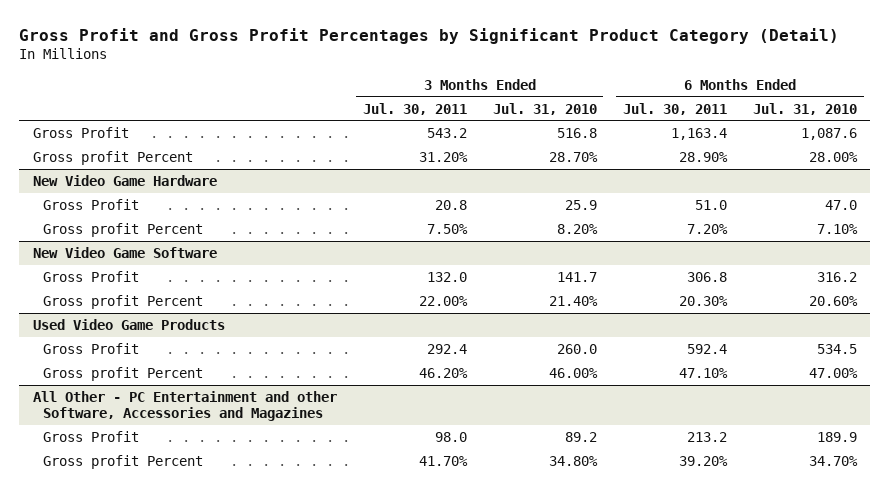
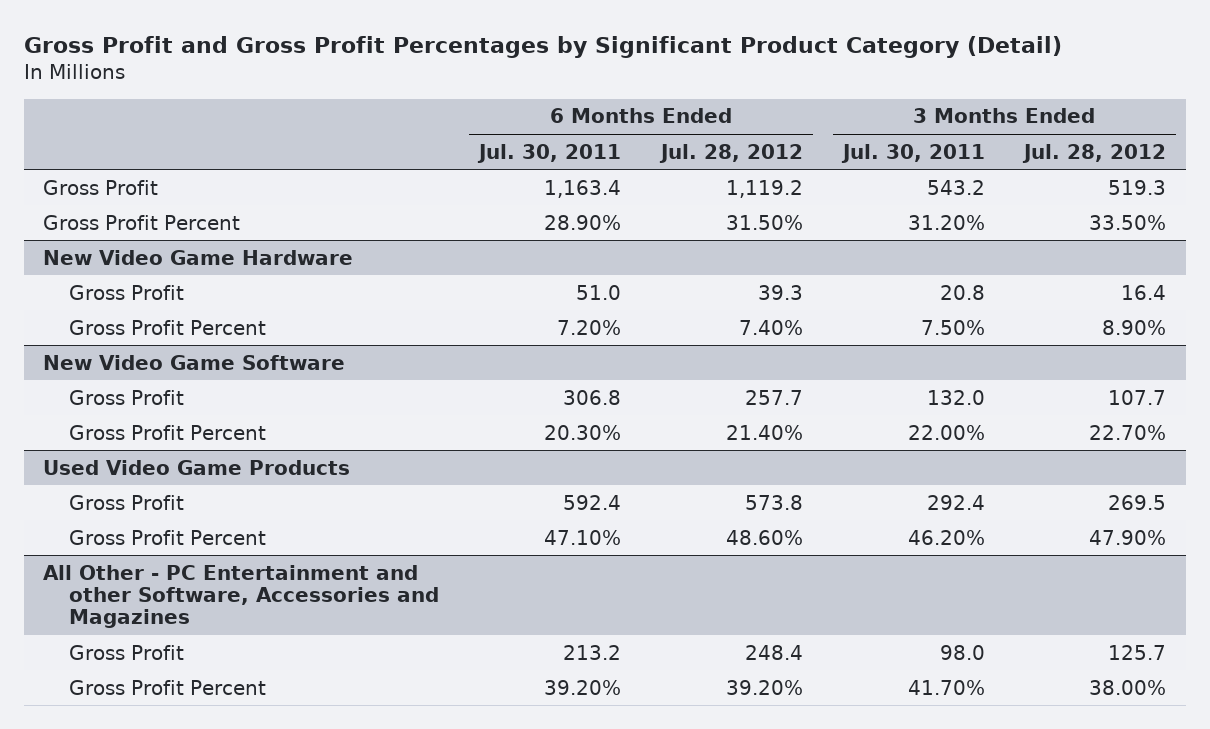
[492,102,597,115] Jul. 31, 2010 -> none
[753,102,858,115] Jul. 31, 2010 -> none
none -> [658,143,803,163] Jul. 28, 2012
none -> [1022,143,1167,163] Jul. 28, 2012
[32,150,193,165] Gross profit Percent -> [43,214,241,230] Gross Profit Percent
[42,222,203,237] Gross profit Percent -> [69,319,267,335] Gross Profit Percent
[42,294,203,309] Gross profit Percent -> [69,424,267,440] Gross Profit Percent
[42,366,203,381] Gross profit Percent -> [69,529,267,545] Gross Profit Percent
[42,454,203,469] Gross profit Percent -> [69,679,267,695] Gross Profit Percent

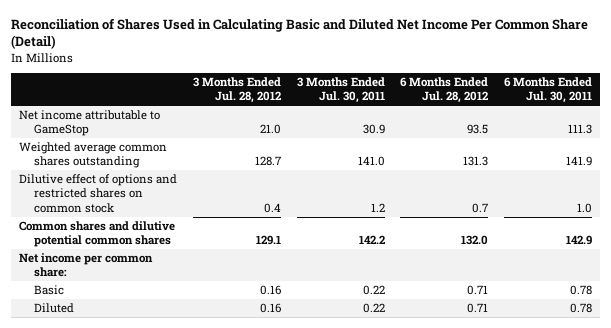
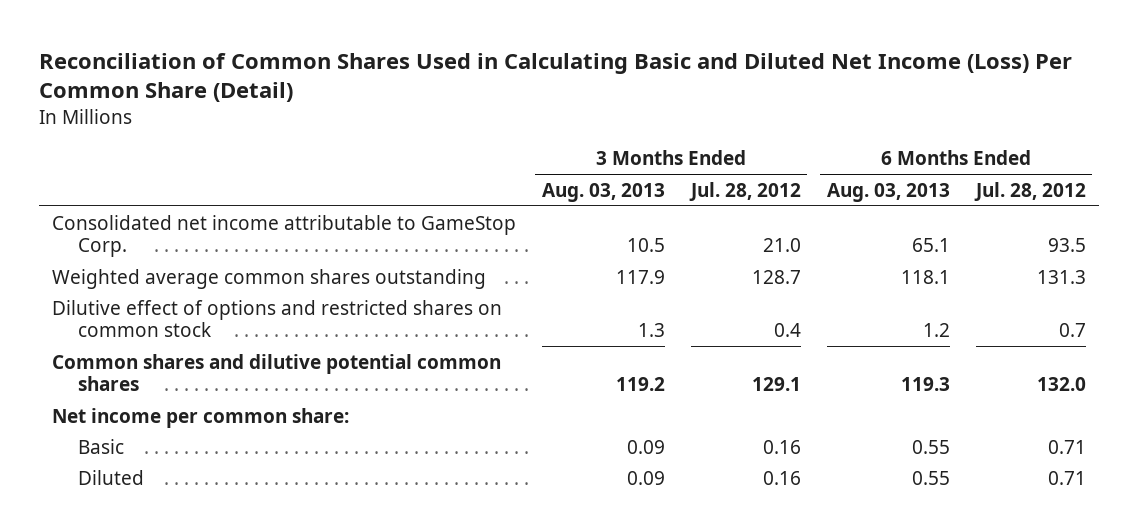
[11,17,589,50] Reconciliation of Shares Used in Calculating Basic and Diluted Net Income Per Common Share (Detail) -> [38,52,1072,103] Reconciliation of Common Shares Used in Calculating Basic and Diluted Net Income (Loss) Per Common Share (Detail)
[296,76,385,104] 3 Months Ended Jul. 30, 2011 -> none
[504,76,593,104] 6 Months Ended Jul. 30, 2011 -> none
none -> [541,182,665,202] Aug. 03, 2013
none -> [826,182,950,202] Aug. 03, 2013
[19,110,161,137] Net income attributable to GameStop -> [51,214,516,258] Consolidated net income attributable to GameStop Corp.

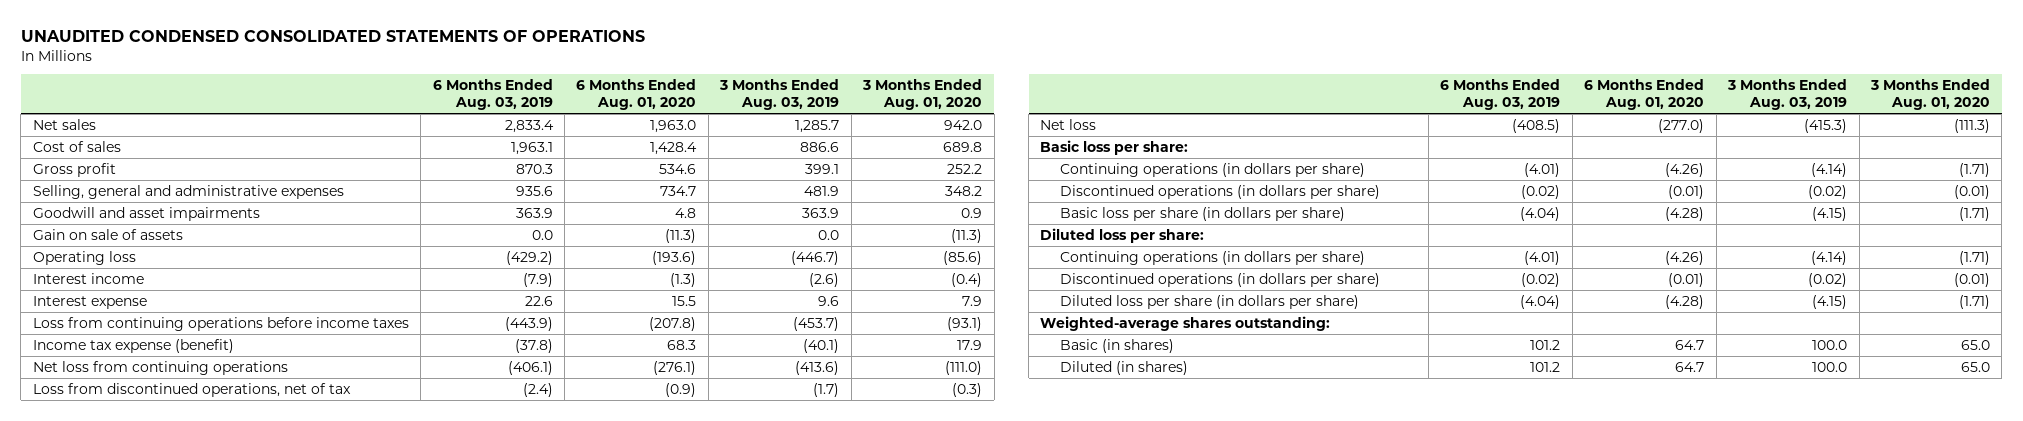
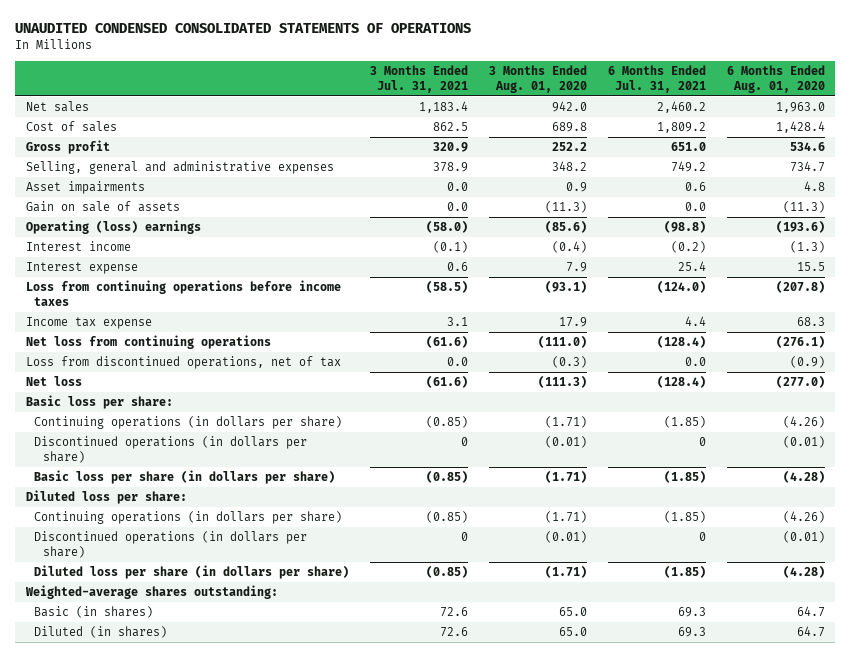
[432,79,553,111] 6 Months Ended Aug. 03, 2019 -> none
[719,79,840,111] 3 Months Ended Aug. 03, 2019 -> none
none -> [370,65,469,93] 3 Months Ended Jul. 31, 2021
none -> [607,65,706,93] 6 Months Ended Jul. 31, 2021
[32,206,260,221] Goodwill and asset impairments -> [25,181,145,195] Asset impairments
[32,250,136,265] Operating loss -> [25,220,201,235] Operating (loss) earnings
[32,338,234,353] Income tax expense (benefit) -> [25,317,152,330] Income tax expense

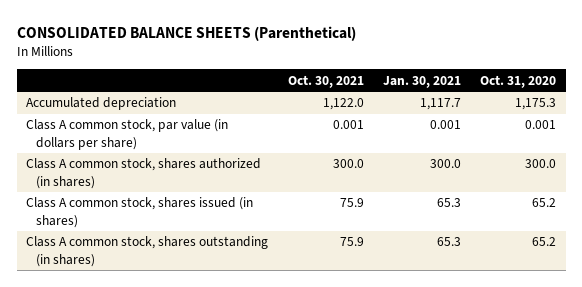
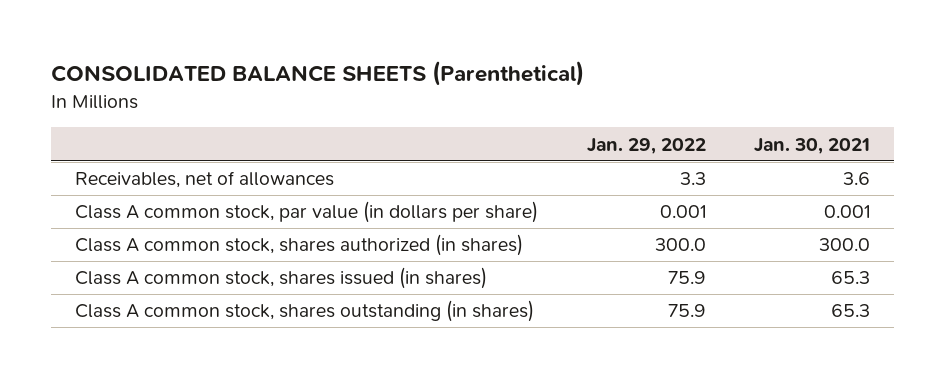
[287,74,364,88] Oct. 30, 2021 -> none
[479,74,556,88] Oct. 31, 2020 -> none
none -> [586,137,706,154] Jan. 29, 2022
[26,97,177,111] Accumulated depreciation -> none
none -> [75,171,335,189] Receivables, net of allowances

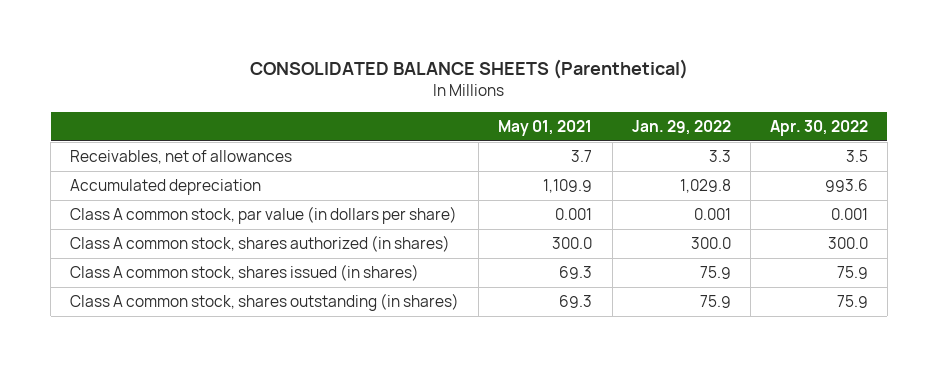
[753,137,870,154] Jan. 30, 2021 -> none
none -> [498,119,593,136] May 01, 2021
none -> [769,119,868,136] Apr. 30, 2022
none -> [70,179,262,196] Accumulated depreciation

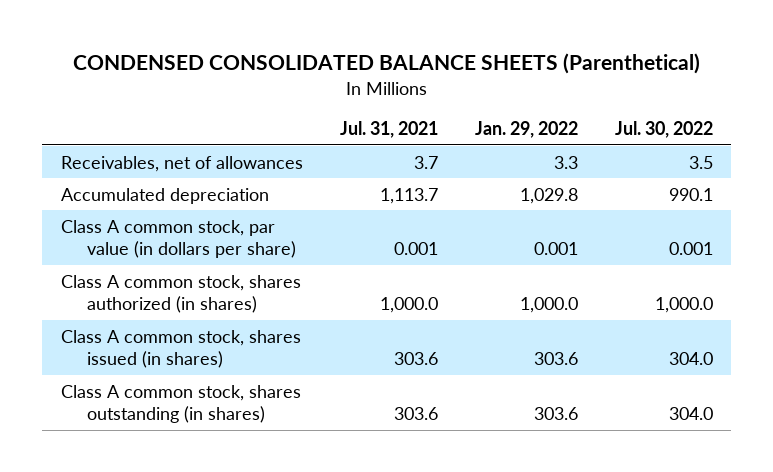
[250,58,689,79] CONSOLIDATED BALANCE SHEETS (Parenthetical) -> [72,53,700,75] CONDENSED CONSOLIDATED BALANCE SHEETS (Parenthetical)
[498,119,593,136] May 01, 2021 -> none
[769,119,868,136] Apr. 30, 2022 -> none
none -> [339,121,438,139] Jul. 31, 2021
none -> [614,121,713,139] Jul. 30, 2022
[690,237,731,250] 300.0 -> [519,297,578,314] 1,000.0
[699,266,731,280] 75.9 -> [533,352,578,366] 303.6
[699,295,731,309] 75.9 -> [533,407,578,421] 303.6

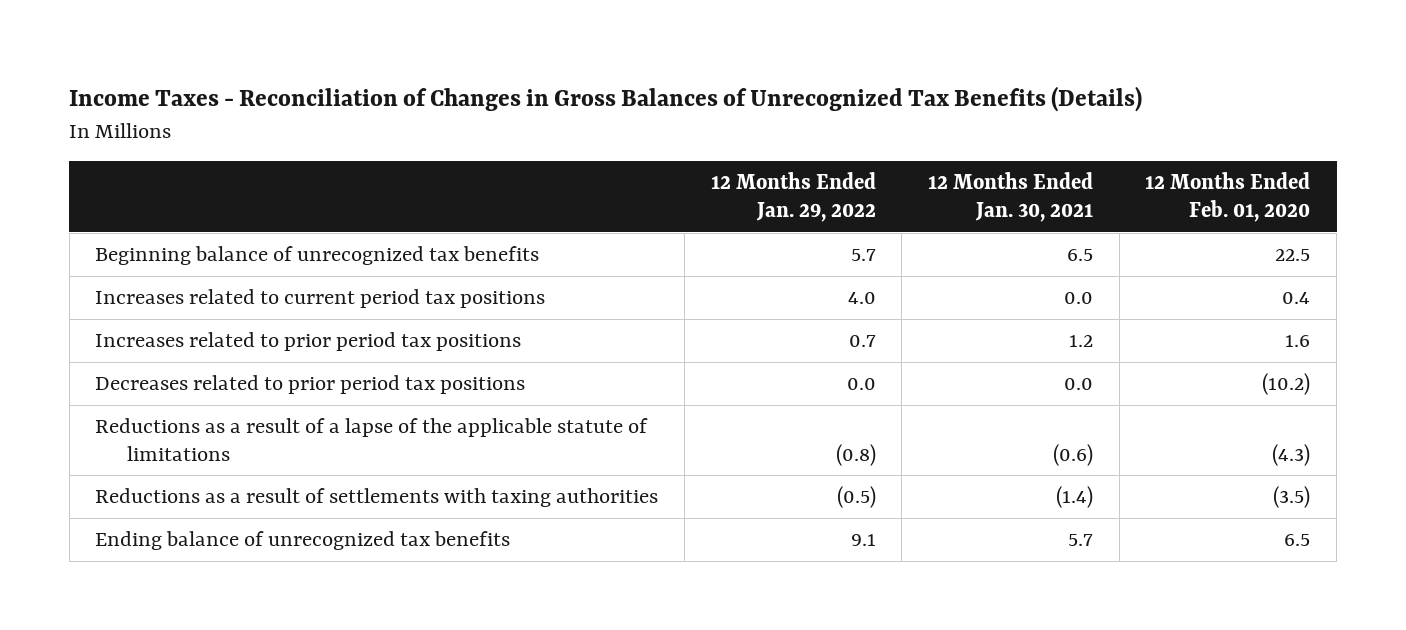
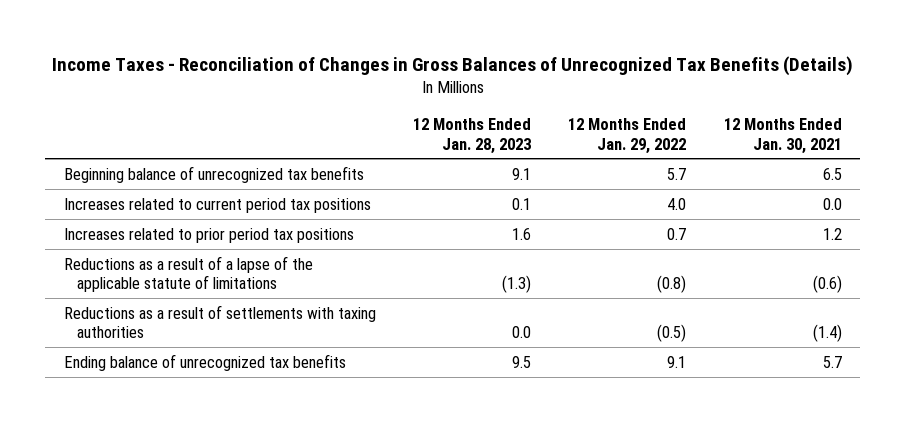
[1145,172,1311,222] 12 Months Ended Feb. 01, 2020 -> none
none -> [413,118,532,154] 12 Months Ended Jan. 28, 2023
[95,374,526,394] Decreases related to prior period tax positions -> none

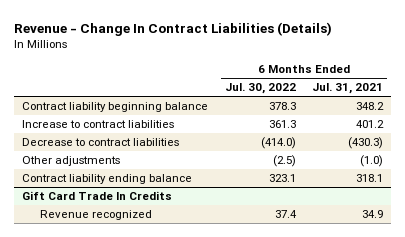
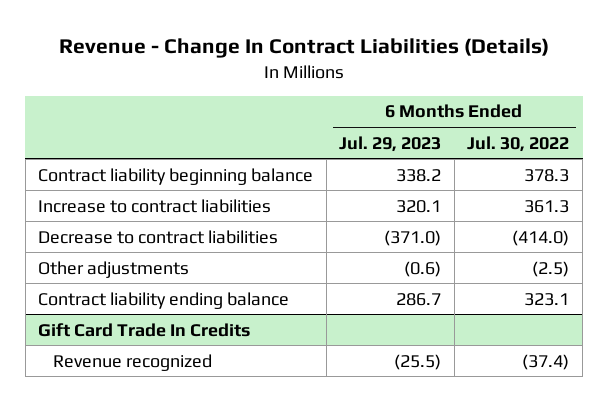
[311,83,383,95] Jul. 31, 2021 -> none
none -> [339,135,442,152] Jul. 29, 2023
[274,210,297,219] 37.4 -> [522,353,570,370] (37.4)

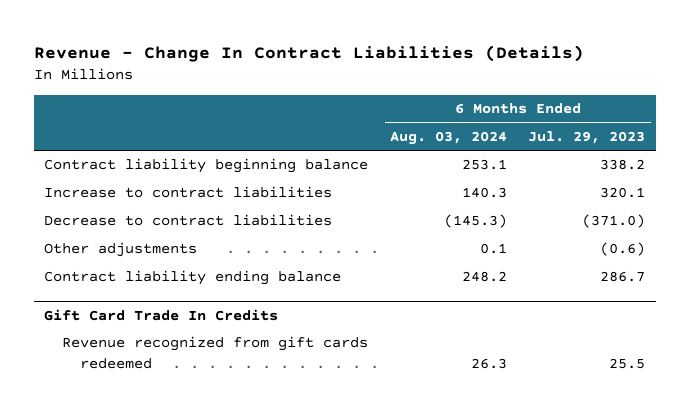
[467,135,570,152] Jul. 30, 2022 -> none
none -> [389,131,507,146] Aug. 03, 2024
[53,353,213,371] Revenue recognized -> [62,336,369,369] Revenue recognized from gift cards redeemed
[394,353,442,370] (25.5) -> [609,357,646,369] 25.5

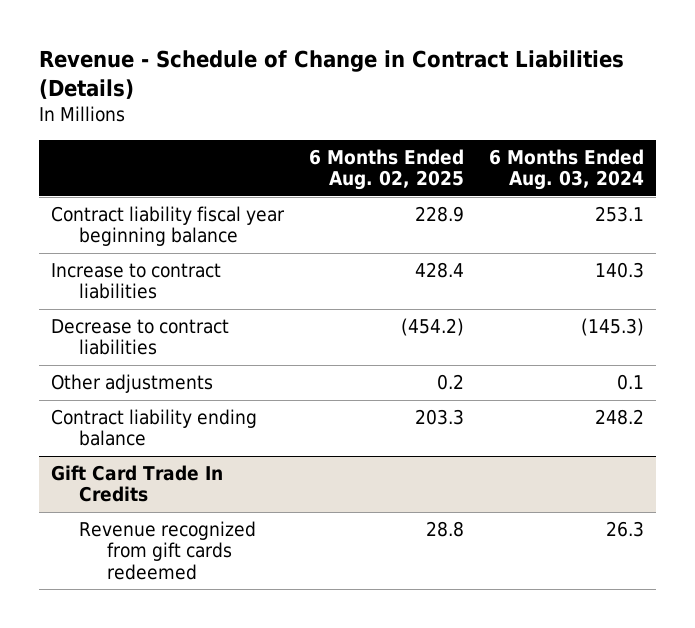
[33,45,584,63] Revenue - Change In Contract Liabilities (Details) -> [38,50,624,100] Revenue - Schedule of Change in Contract Liabilities (Details)
[528,131,646,145] Jul. 29, 2023 -> none
none -> [308,148,464,191] 6 Months Ended Aug. 02, 2025
[44,158,369,174] Contract liability beginning balance -> [51,206,286,247] Contract liability fiscal year beginning balance

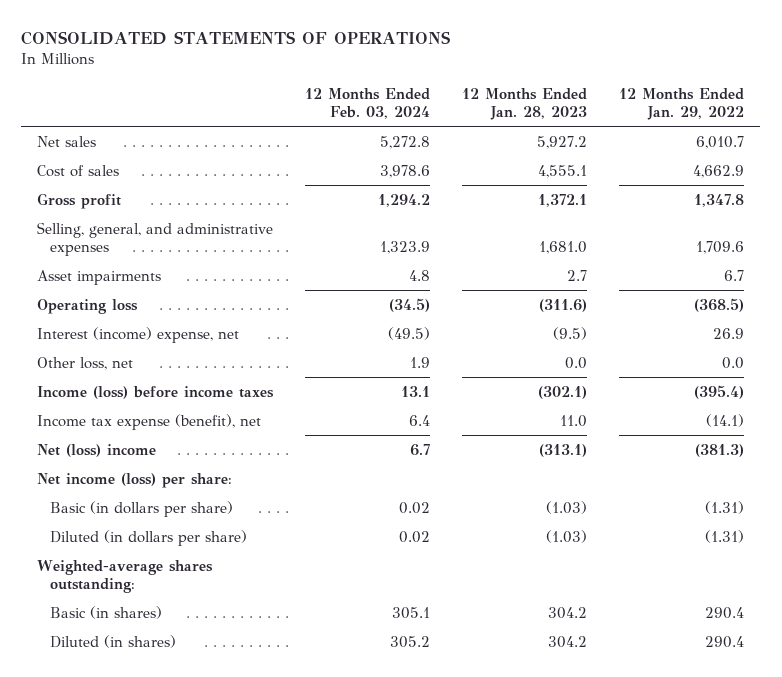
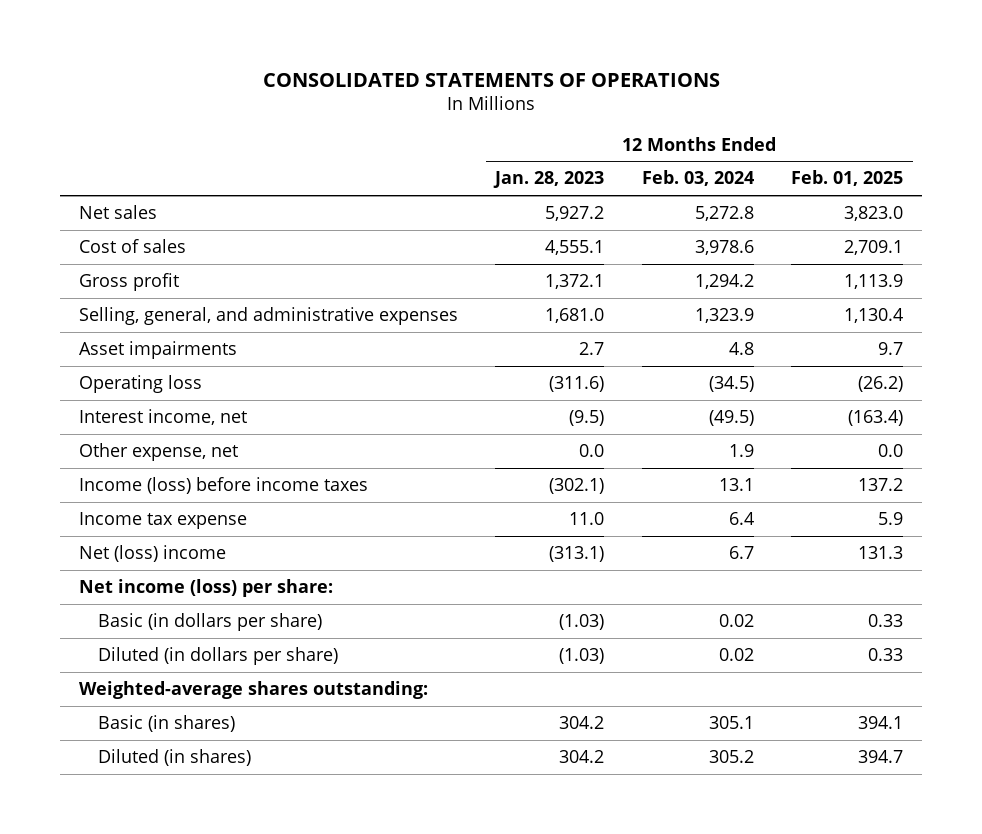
[619,87,745,120] 12 Months Ended Jan. 29, 2022 -> none
none -> [791,170,904,187] Feb. 01, 2025
[37,326,240,343] Interest (income) expense, net -> [78,409,247,426] Interest income, net
[37,356,134,370] Other loss, net -> [78,443,238,462] Other expense, net
[37,413,262,430] Income tax expense (benefit), net -> [78,512,247,530] Income tax expense

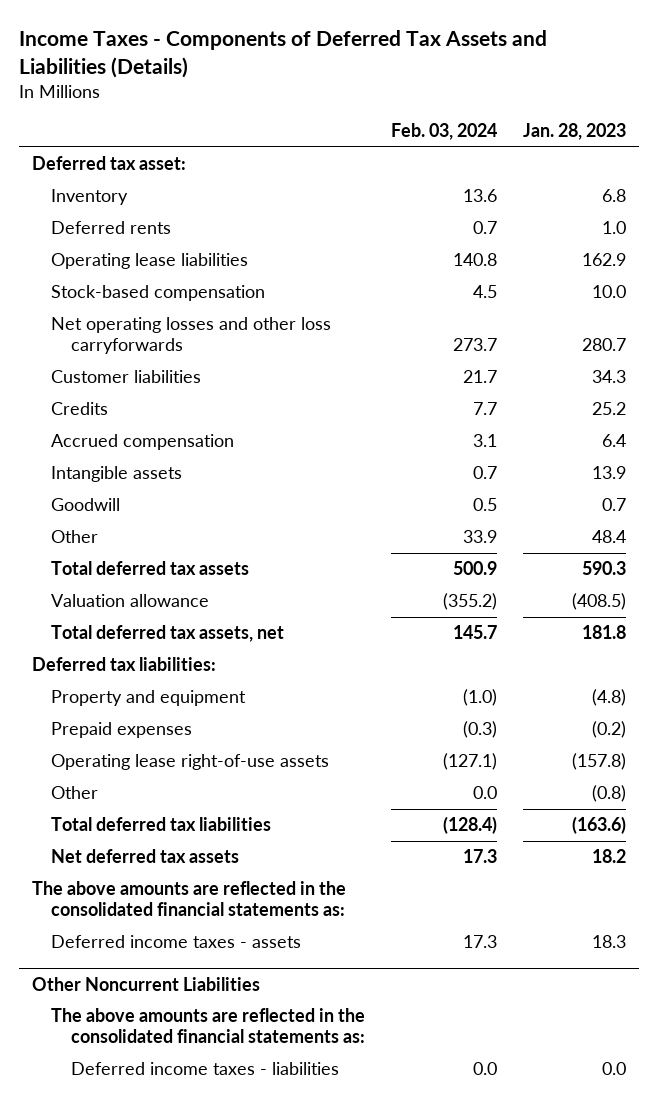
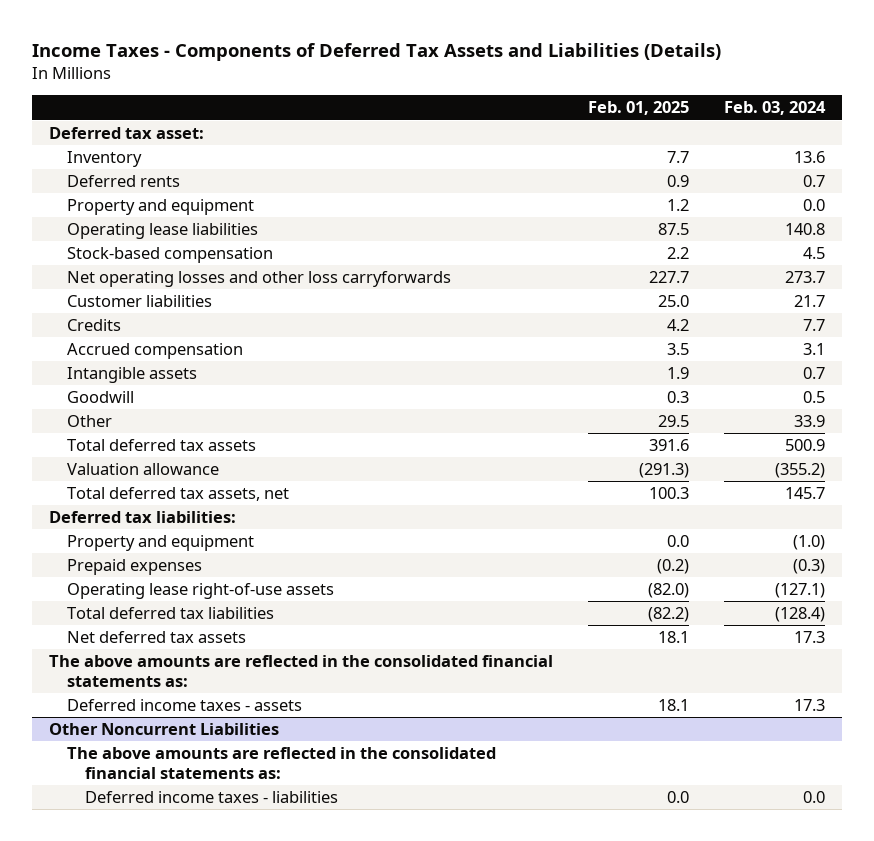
[522,123,626,141] Jan. 28, 2023 -> none
none -> [588,101,690,116] Feb. 01, 2025
none -> [66,199,254,216] Property and equipment
[51,786,99,800] Other -> none

